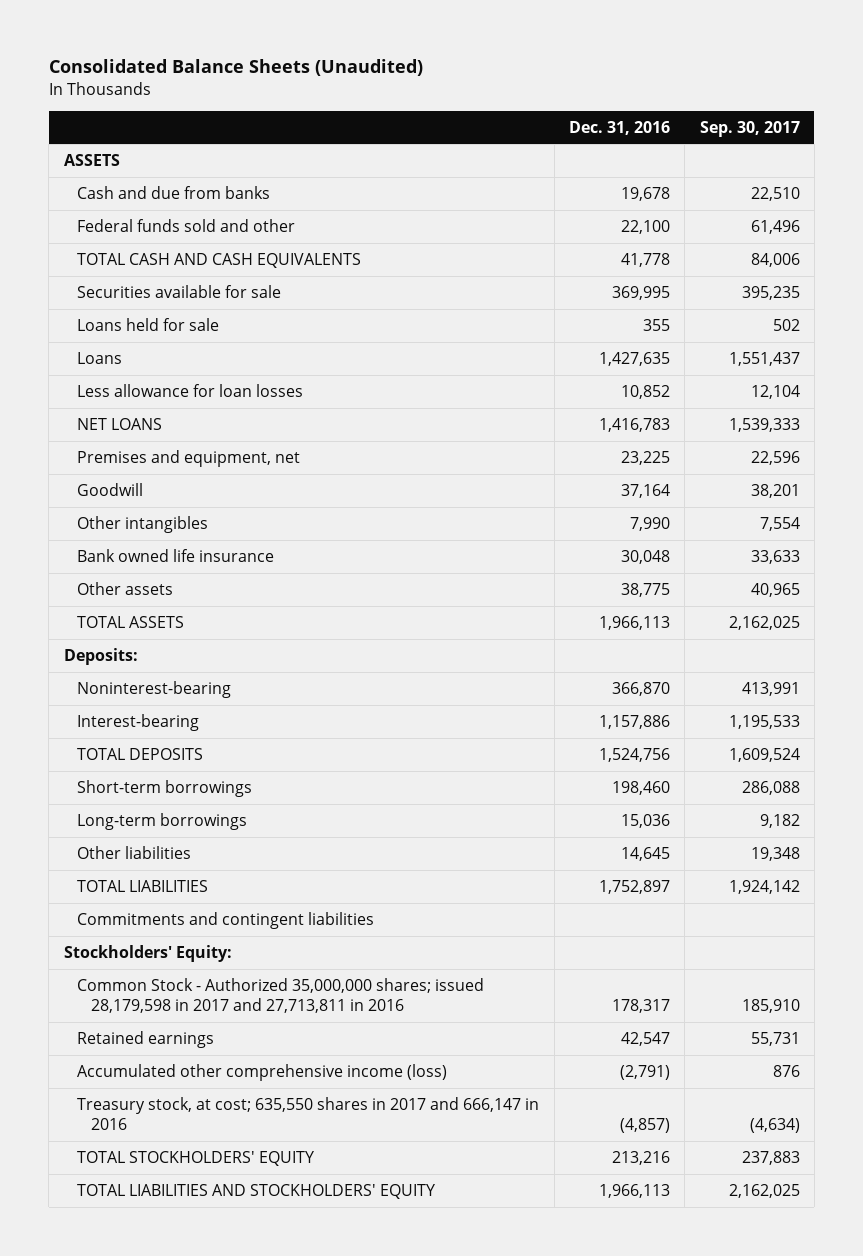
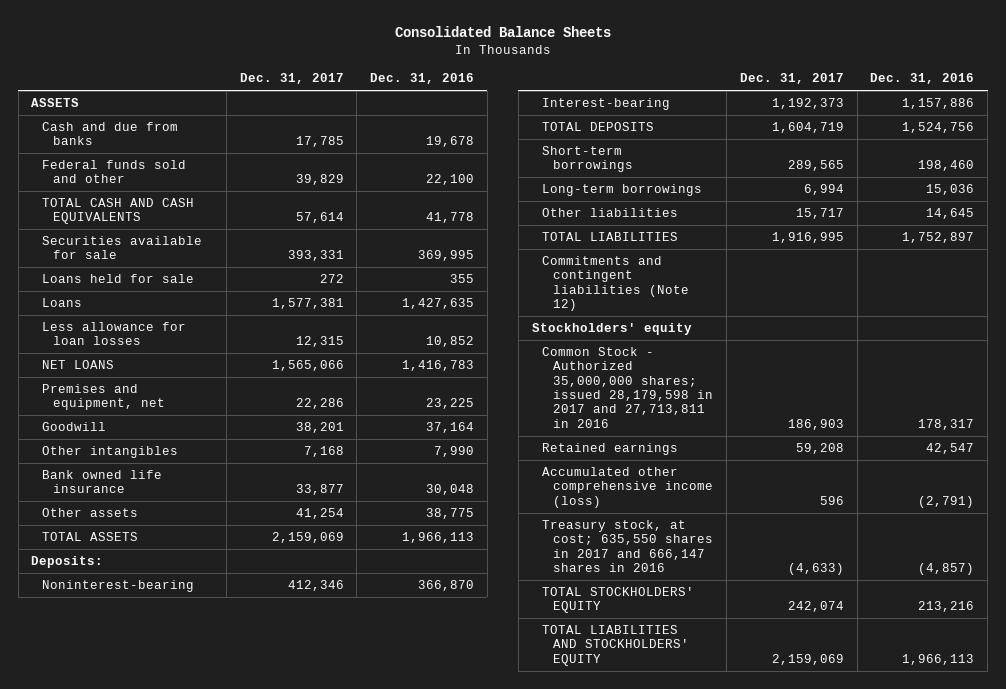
[48,59,423,77] Consolidated Balance Sheets (Unaudited) -> [394,26,611,38] Consolidated Balance Sheets
[699,120,800,137] Sep. 30, 2017 -> none
none -> [239,73,344,85] Dec. 31, 2017
[77,911,375,929] Commitments and contingent liabilities -> [542,256,690,312] Commitments and contingent liabilities (Note 12)
[63,944,232,962] Stockholders' Equity: -> [531,323,692,336] Stockholders' equity
[77,1096,540,1131] Treasury stock, at cost; 635,550 shares in 2017 and 666,147 in 2016 -> [542,520,714,573] Treasury stock, at cost; 635,550 shares in 2017 and 666,147 shares in 2016

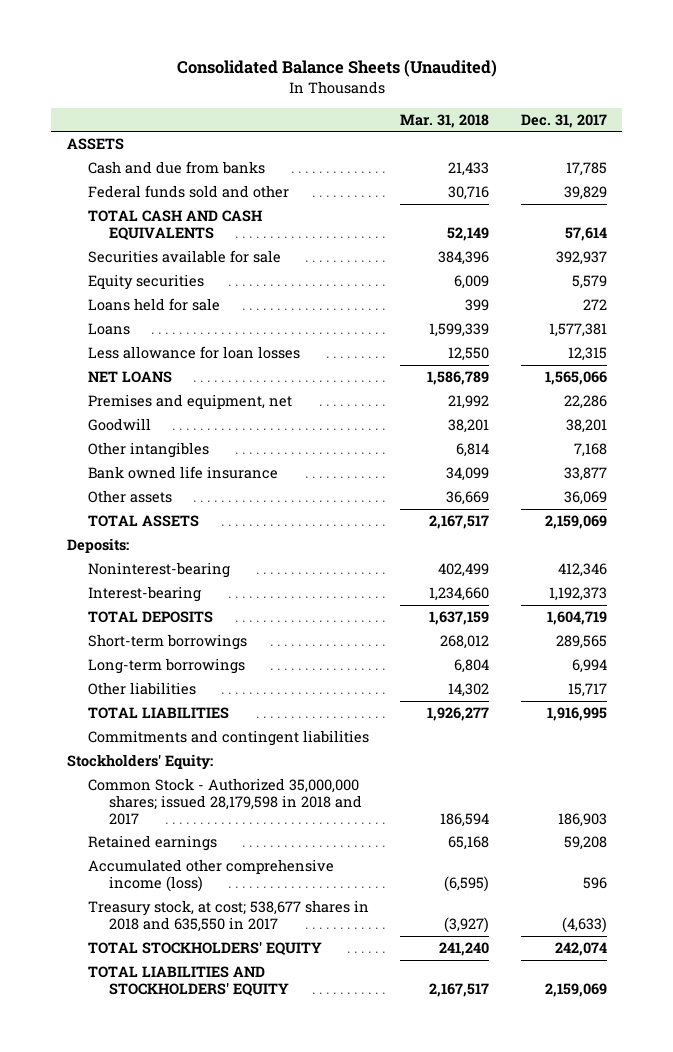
[394,26,611,38] Consolidated Balance Sheets -> [176,60,497,78] Consolidated Balance Sheets (Unaudited)
[370,73,475,85] Dec. 31, 2016 -> none
none -> [400,113,490,128] Mar. 31, 2018
[287,250,344,262] 393,331 -> [555,251,607,266] 392,937
none -> [87,274,204,291] Equity securities
[295,508,344,520] 41,254 -> [563,491,607,506] 36,069
[542,256,690,312] Commitments and contingent liabilities (Note 12) -> [87,730,369,747] Commitments and contingent liabilities
[531,323,692,336] Stockholders' equity -> [66,754,213,771] Stockholders' Equity:
[542,347,714,428] Common Stock - Authorized 35,000,000 shares; issued 28,179,598 in 2017 and 27,713,811 in 2016 -> [87,778,362,825] Common Stock - Authorized 35,000,000 shares; issued 28,179,598 in 2018 and 2017
[542,520,714,573] Treasury stock, at cost; 635,550 shares in 2017 and 666,147 shares in 2016 -> [87,900,369,932] Treasury stock, at cost; 538,677 shares in 2018 and 635,550 in 2017

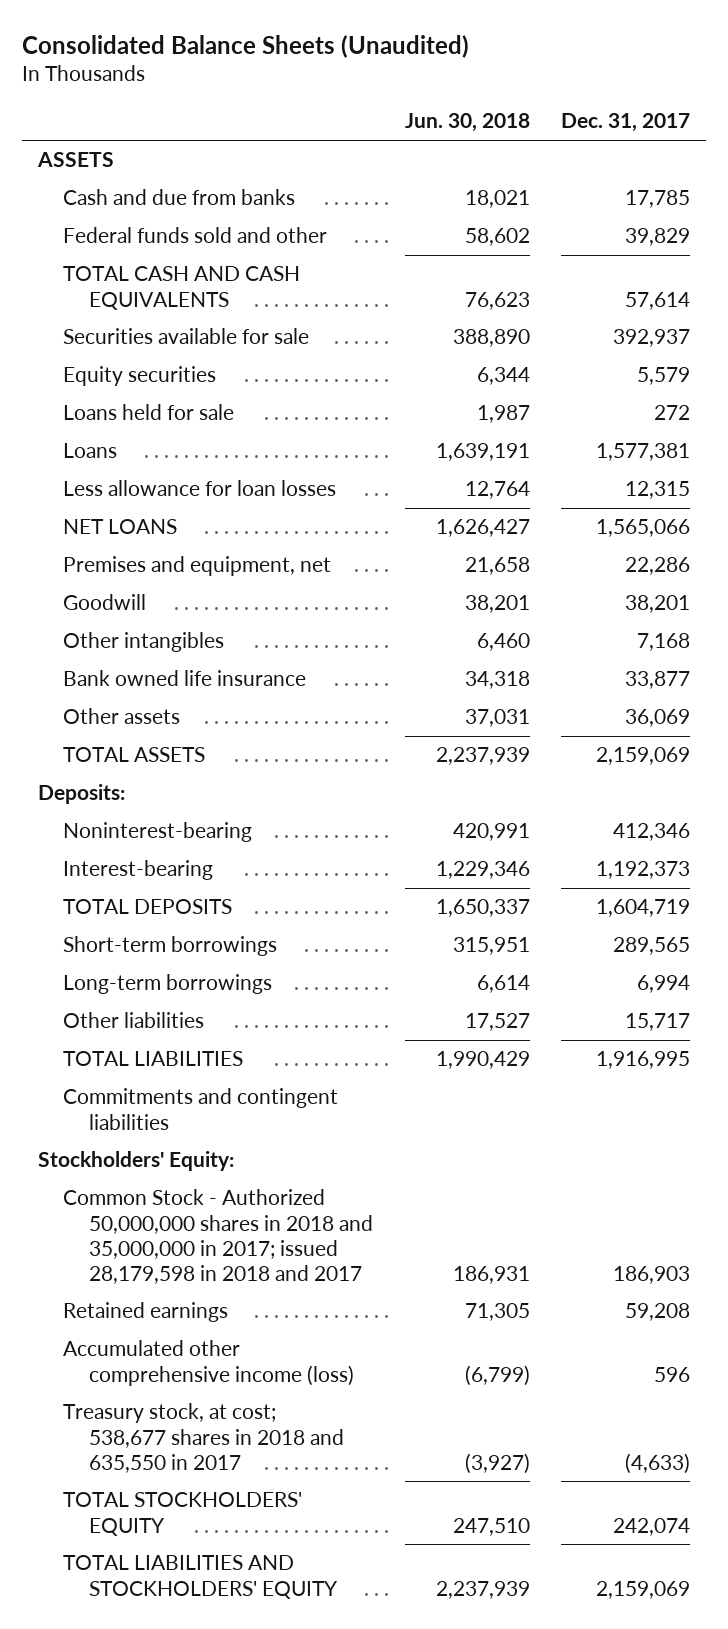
[400,113,490,128] Mar. 31, 2018 -> none
none -> [404,113,530,133] Jun. 30, 2018
[87,778,362,825] Common Stock - Authorized 35,000,000 shares; issued 28,179,598 in 2018 and 2017 -> [63,1189,373,1284] Common Stock - Authorized 50,000,000 shares in 2018 and 35,000,000 in 2017; issued 28,179,598 in 2018 and 2017

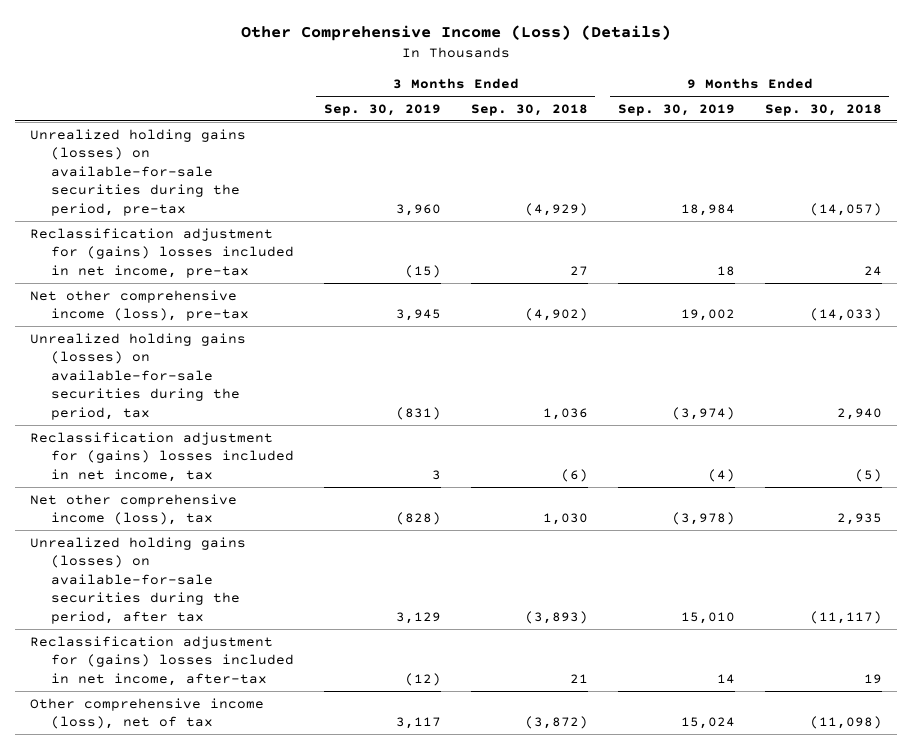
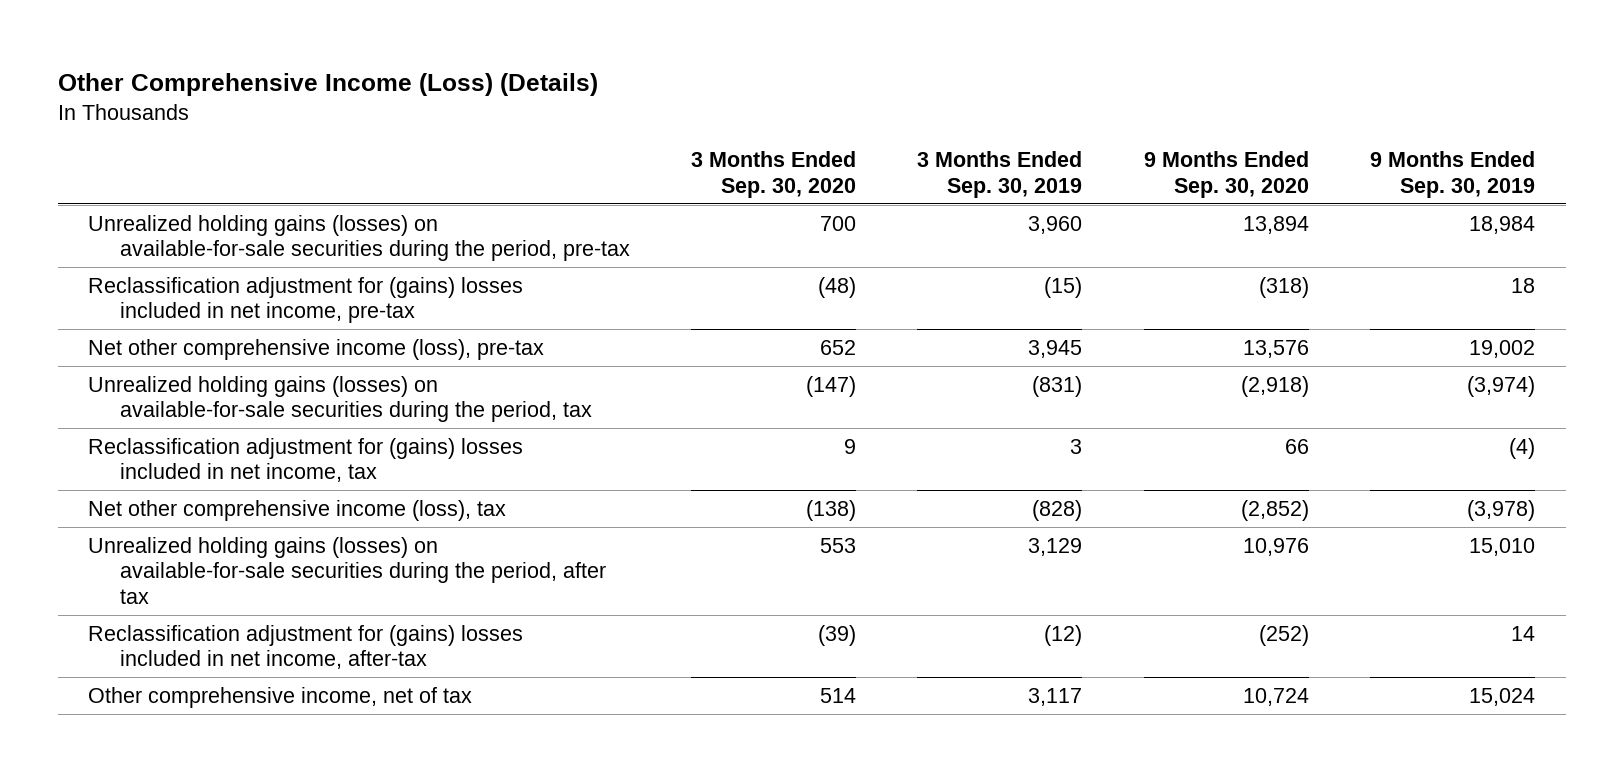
[470,103,588,116] Sep. 30, 2018 -> none
[764,103,882,116] Sep. 30, 2018 -> none
none -> [691,151,857,198] 3 Months Ended Sep. 30, 2020
none -> [1143,151,1309,198] 9 Months Ended Sep. 30, 2020
[29,697,264,730] Other comprehensive income (loss), net of tax -> [88,686,473,708] Other comprehensive income, net of tax

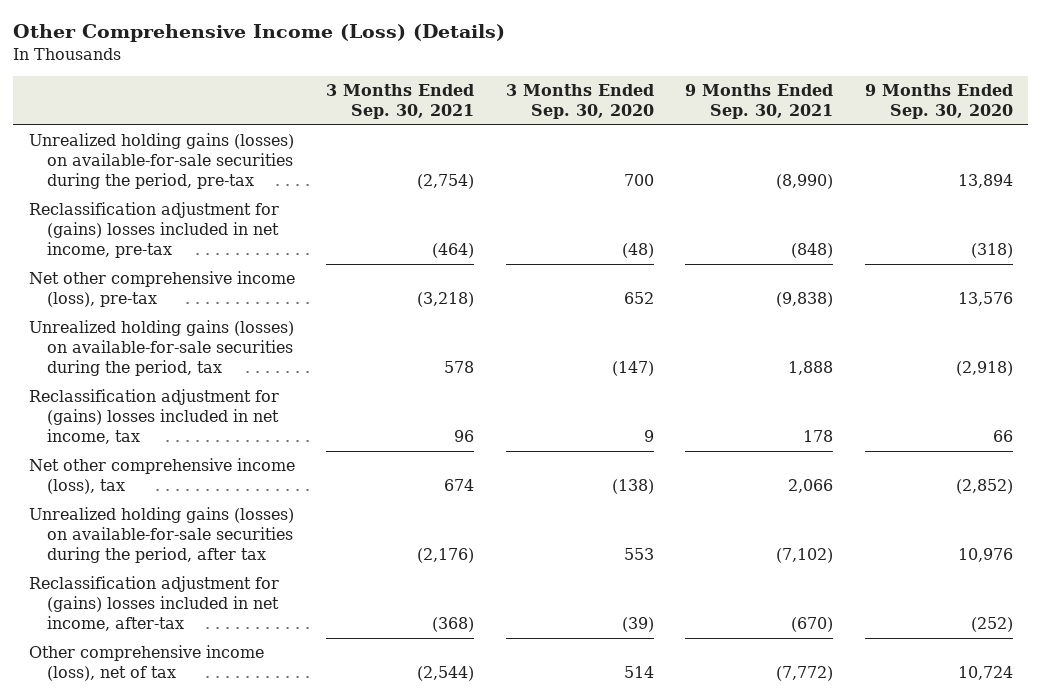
[917,151,1083,198] 3 Months Ended Sep. 30, 2019 -> none
[1370,151,1536,198] 9 Months Ended Sep. 30, 2019 -> none
none -> [326,83,475,120] 3 Months Ended Sep. 30, 2021
none -> [685,83,834,120] 9 Months Ended Sep. 30, 2021
[88,686,473,708] Other comprehensive income, net of tax -> [28,645,264,682] Other comprehensive income (loss), net of tax

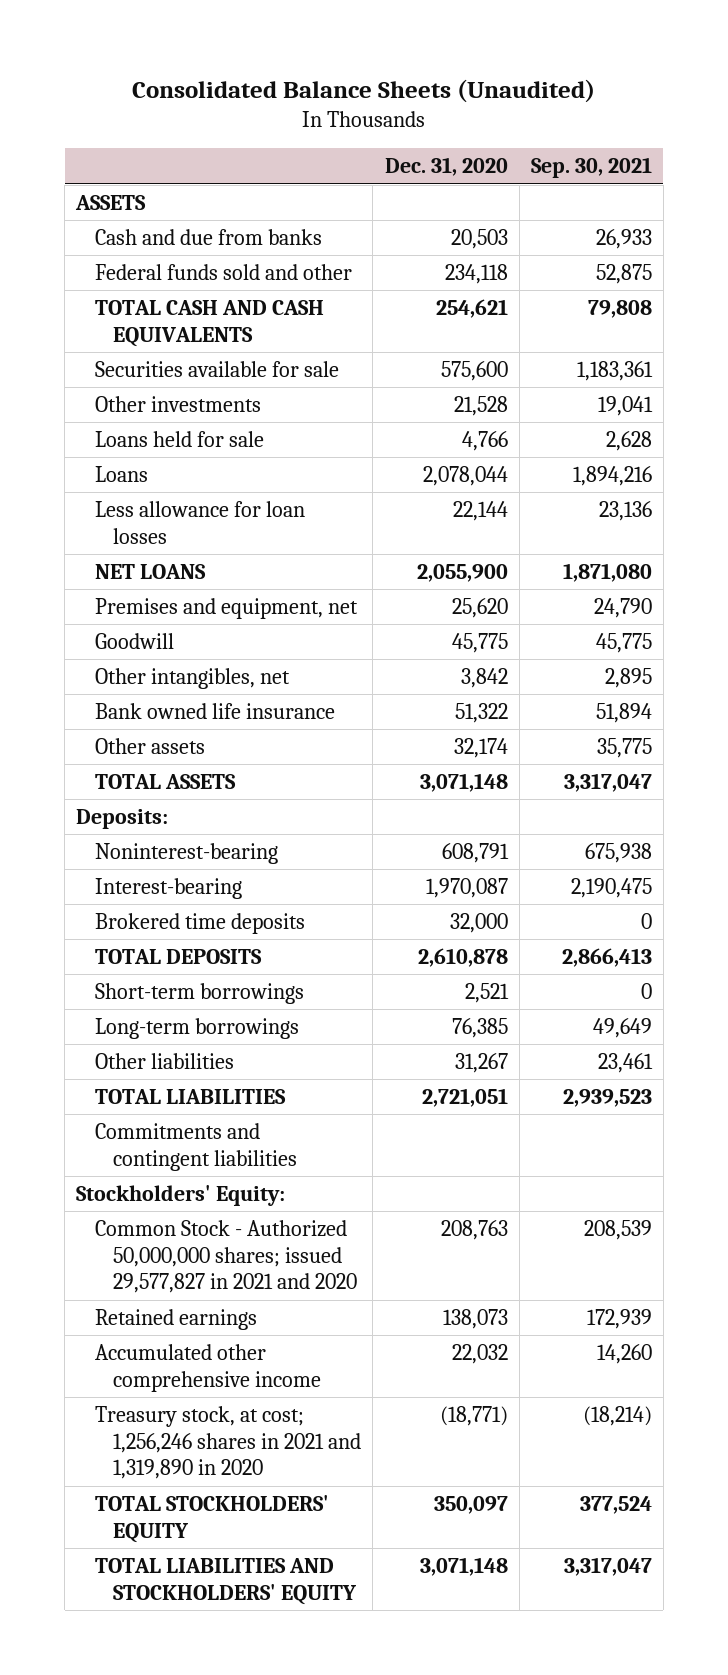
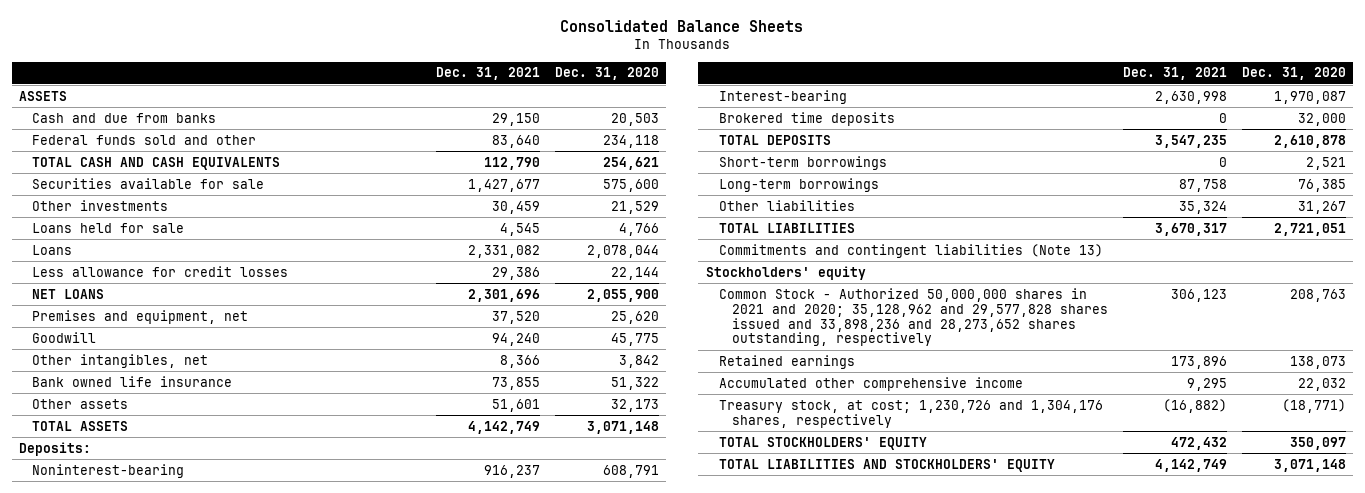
[132,78,596,103] Consolidated Balance Sheets (Unaudited) -> [560,19,804,32] Consolidated Balance Sheets
[530,157,652,179] Sep. 30, 2021 -> none
none -> [436,67,541,81] Dec. 31, 2021
[453,395,508,416] 21,528 -> [610,200,659,214] 21,529
[94,500,305,544] Less allowance for loan losses -> [32,265,289,277] Less allowance for credit losses
[453,737,508,758] 32,174 -> [610,398,659,412] 32,173
[94,1122,298,1171] Commitments and contingent liabilities -> [718,243,1103,258] Commitments and contingent liabilities (Note 13)
[76,1184,286,1206] Stockholders' Equity: -> [705,265,866,280] Stockholders' equity
[94,1219,358,1294] Common Stock - Authorized 50,000,000 shares; issued 29,577,827 in 2021 and 2020 -> [718,287,1109,347] Common Stock - Authorized 50,000,000 shares in 2021 and 2020; 35,128,962 and 29,577,828 shares issued and 33,898,236 and 28,273,652 shares outstanding, respectively
[94,1405,362,1480] Treasury stock, at cost; 1,256,246 shares in 2021 and 1,319,890 in 2020 -> [718,399,1103,428] Treasury stock, at cost; 1,230,726 and 1,304,176 shares, respectively

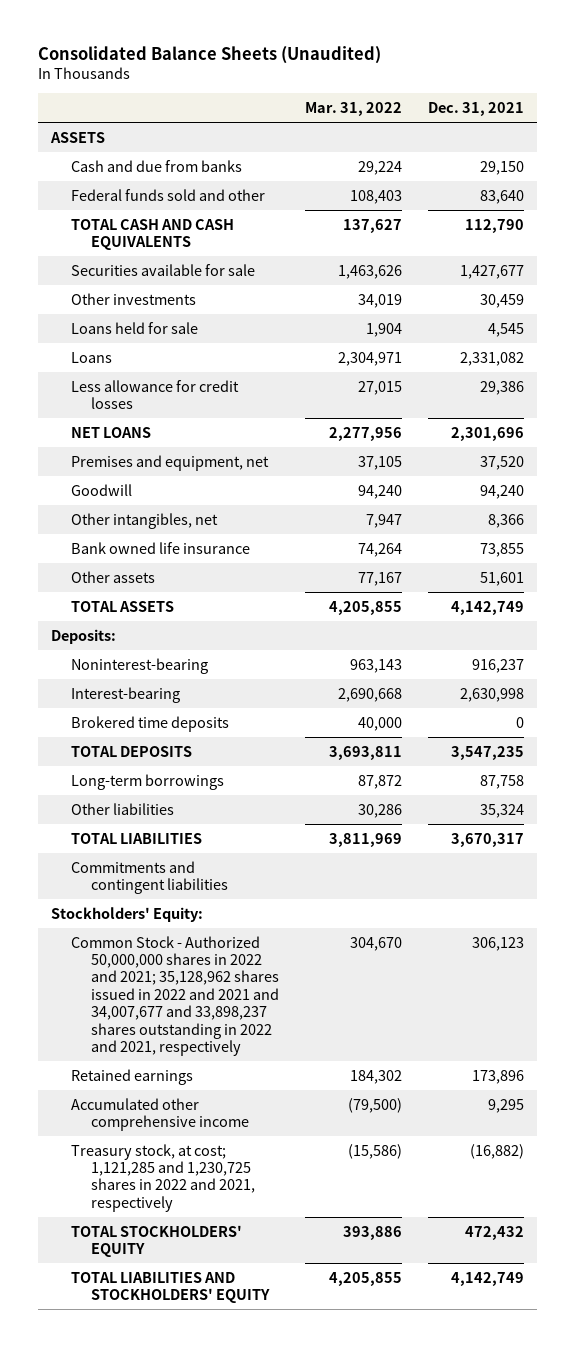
[560,19,804,32] Consolidated Balance Sheets -> [37,45,381,64] Consolidated Balance Sheets (Unaudited)
[554,67,659,81] Dec. 31, 2020 -> none
none -> [305,102,403,117] Mar. 31, 2022
[718,155,887,170] Short-term borrowings -> none
[718,243,1103,258] Commitments and contingent liabilities (Note 13) -> [70,860,229,895] Commitments and contingent liabilities
[705,265,866,280] Stockholders' equity -> [50,906,203,922] Stockholders' Equity:
[718,287,1109,347] Common Stock - Authorized 50,000,000 shares in 2021 and 2020; 35,128,962 and 29,577,828 shares issued and 33,898,236 and 28,273,652 shares outstanding, respectively -> [70,935,280,1057] Common Stock - Authorized 50,000,000 shares in 2022 and 2021; 35,128,962 shares issued in 2022 and 2021 and 34,007,677 and 33,898,237 shares outstanding in 2022 and 2021, respectively
[718,399,1103,428] Treasury stock, at cost; 1,230,726 and 1,304,176 shares, respectively -> [70,1143,256,1212] Treasury stock, at cost; 1,121,285 and 1,230,725 shares in 2022 and 2021, respectively

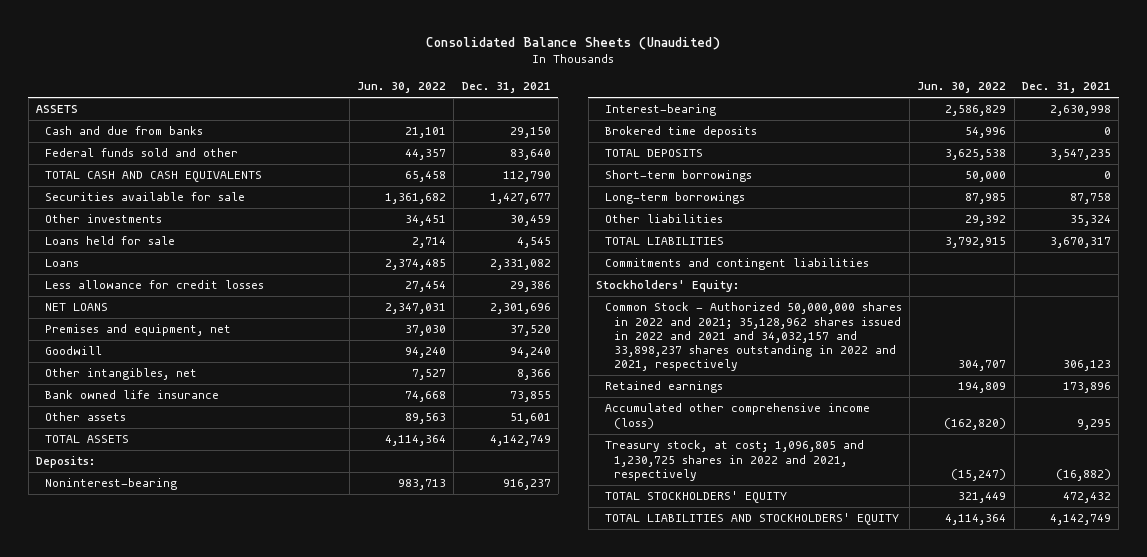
[305,102,403,117] Mar. 31, 2022 -> none
none -> [357,82,447,94] Jun. 30, 2022
none -> [604,170,752,183] Short-term borrowings
[70,935,280,1057] Common Stock - Authorized 50,000,000 shares in 2022 and 2021; 35,128,962 shares issued in 2022 and 2021 and 34,007,677 and 33,898,237 shares outstanding in 2022 and 2021, respectively -> [604,302,902,372] Common Stock - Authorized 50,000,000 shares in 2022 and 2021; 35,128,962 shares issued in 2022 and 2021 and 34,032,157 and 33,898,237 shares outstanding in 2022 and 2021, respectively
[70,1097,250,1132] Accumulated other comprehensive income -> [604,403,870,429] Accumulated other comprehensive income (loss)
[70,1143,256,1212] Treasury stock, at cost; 1,121,285 and 1,230,725 shares in 2022 and 2021, respectively -> [604,440,864,481] Treasury stock, at cost; 1,096,805 and 1,230,725 shares in 2022 and 2021, respectively

